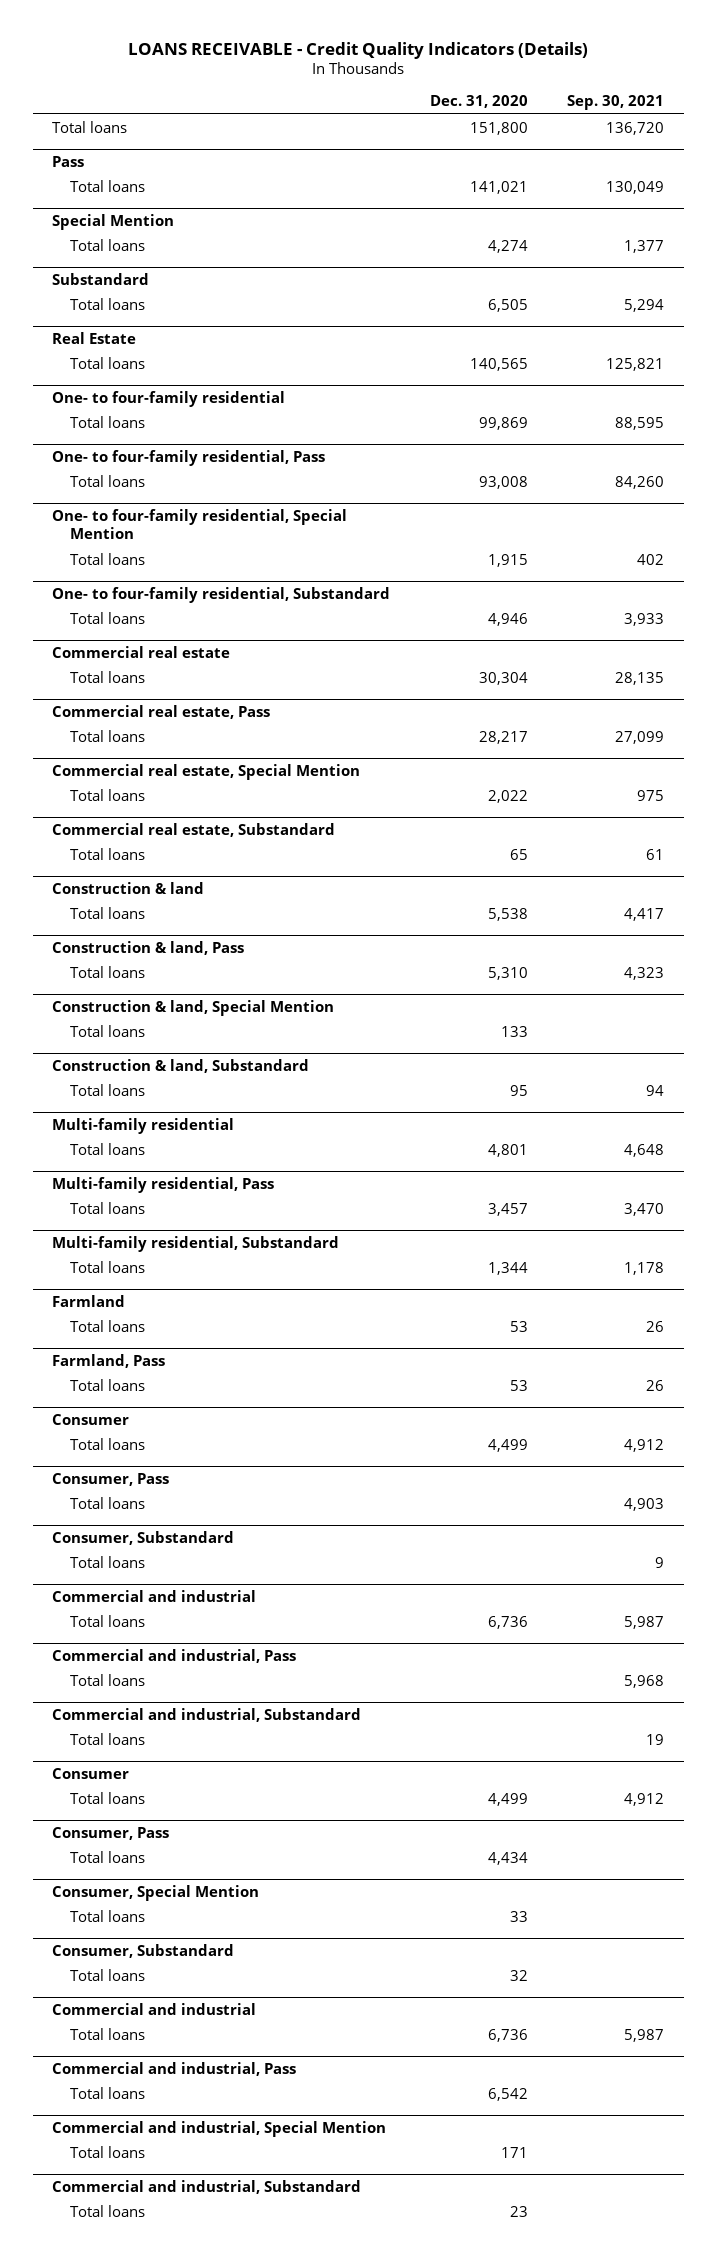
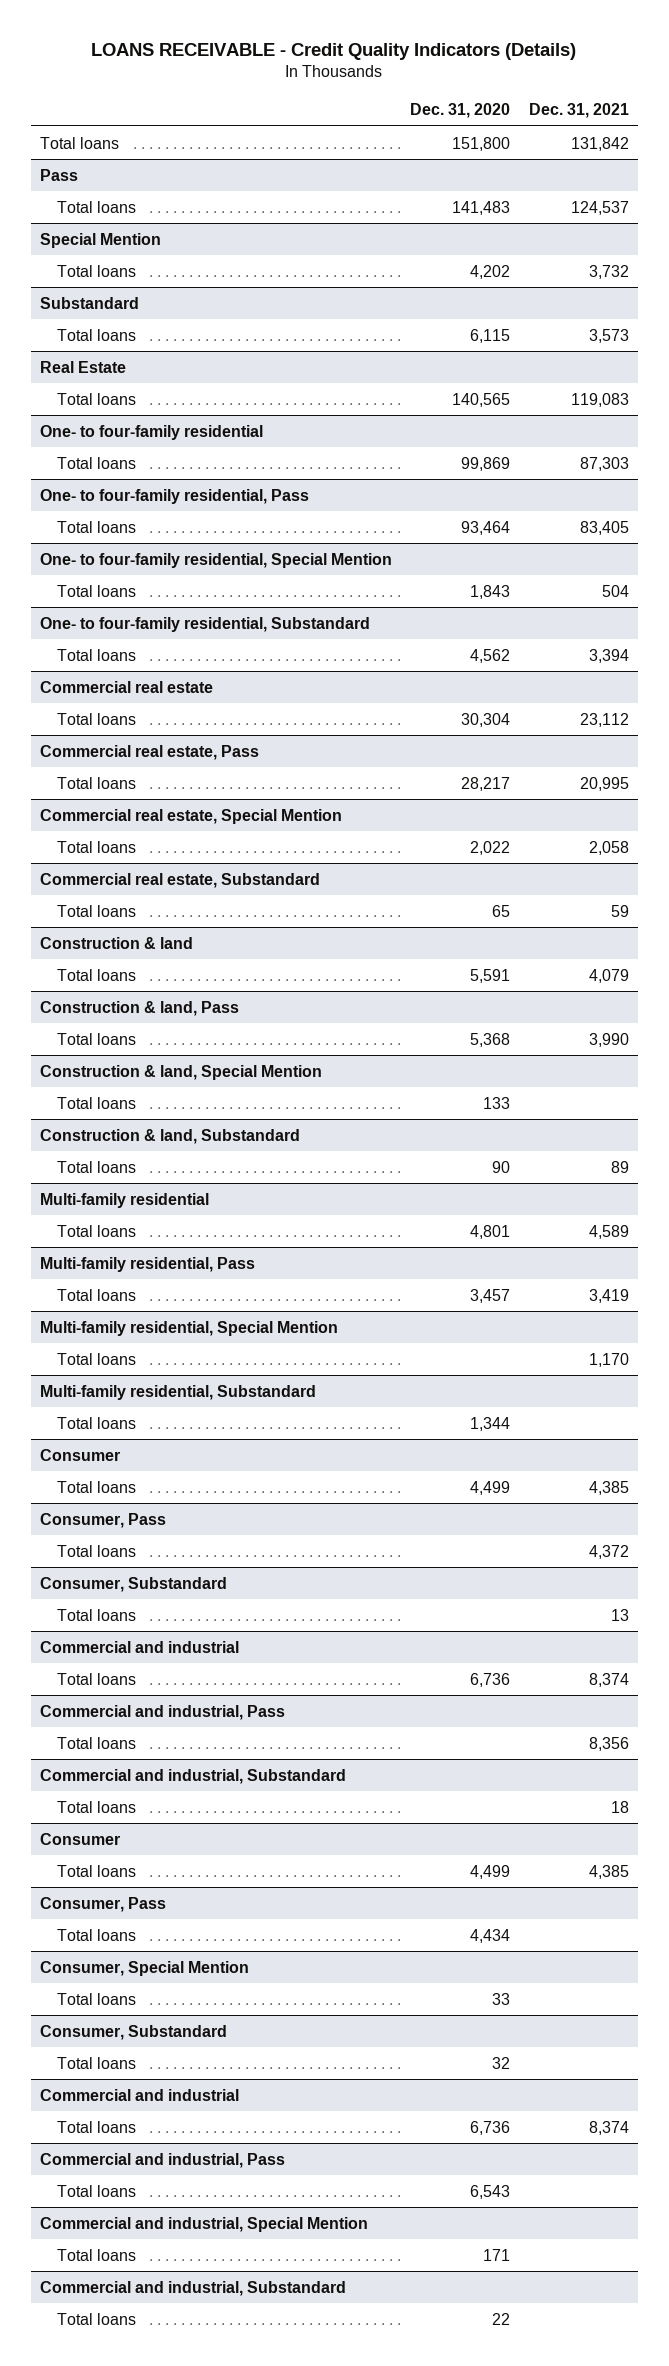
[567,95,665,111] Sep. 30, 2021 -> none
none -> [528,102,629,118] Dec. 31, 2021
[469,180,528,194] 141,021 -> [452,200,511,215] 141,483
[487,239,528,253] 4,274 -> [470,264,511,279] 4,202
[487,298,528,312] 6,505 -> [470,328,511,343] 6,115
[478,475,528,489] 93,008 -> [461,520,511,535] 93,464
[487,553,528,567] 1,915 -> [470,584,511,599] 1,843
[487,612,528,626] 4,946 -> [470,648,511,663] 4,562
[487,907,528,921] 5,538 -> [470,968,511,983] 5,591
[487,966,528,980] 5,310 -> [470,1032,511,1047] 5,368
[509,1084,528,1096] 95 -> [492,1160,511,1173] 90
none -> [40,1320,339,1336] Multi-family residential, Special Mention
none -> [56,1352,136,1365] Total loans
[52,1294,126,1307] Farmland -> none
[69,1319,145,1332] Total loans -> none
[52,1353,166,1368] Farmland, Pass -> none
[69,1378,145,1391] Total loans -> none
[487,2087,528,2101] 6,542 -> [470,2184,511,2199] 6,543
[509,2205,528,2217] 23 -> [492,2312,511,2325] 22

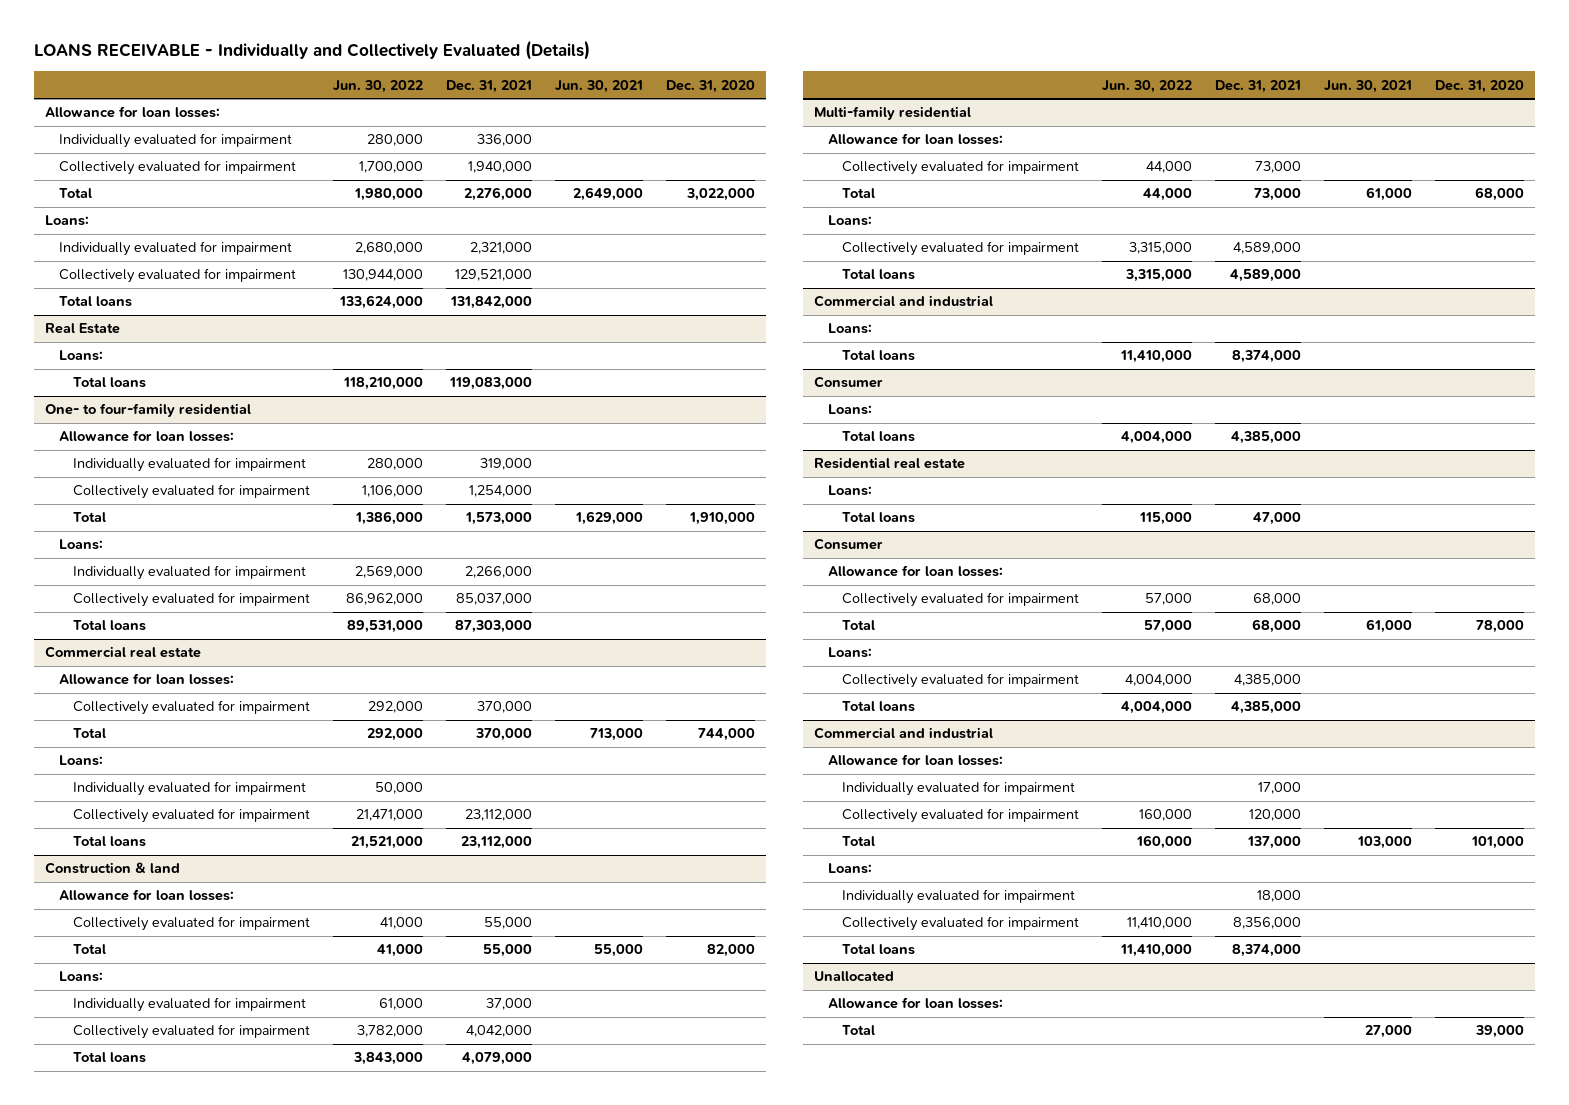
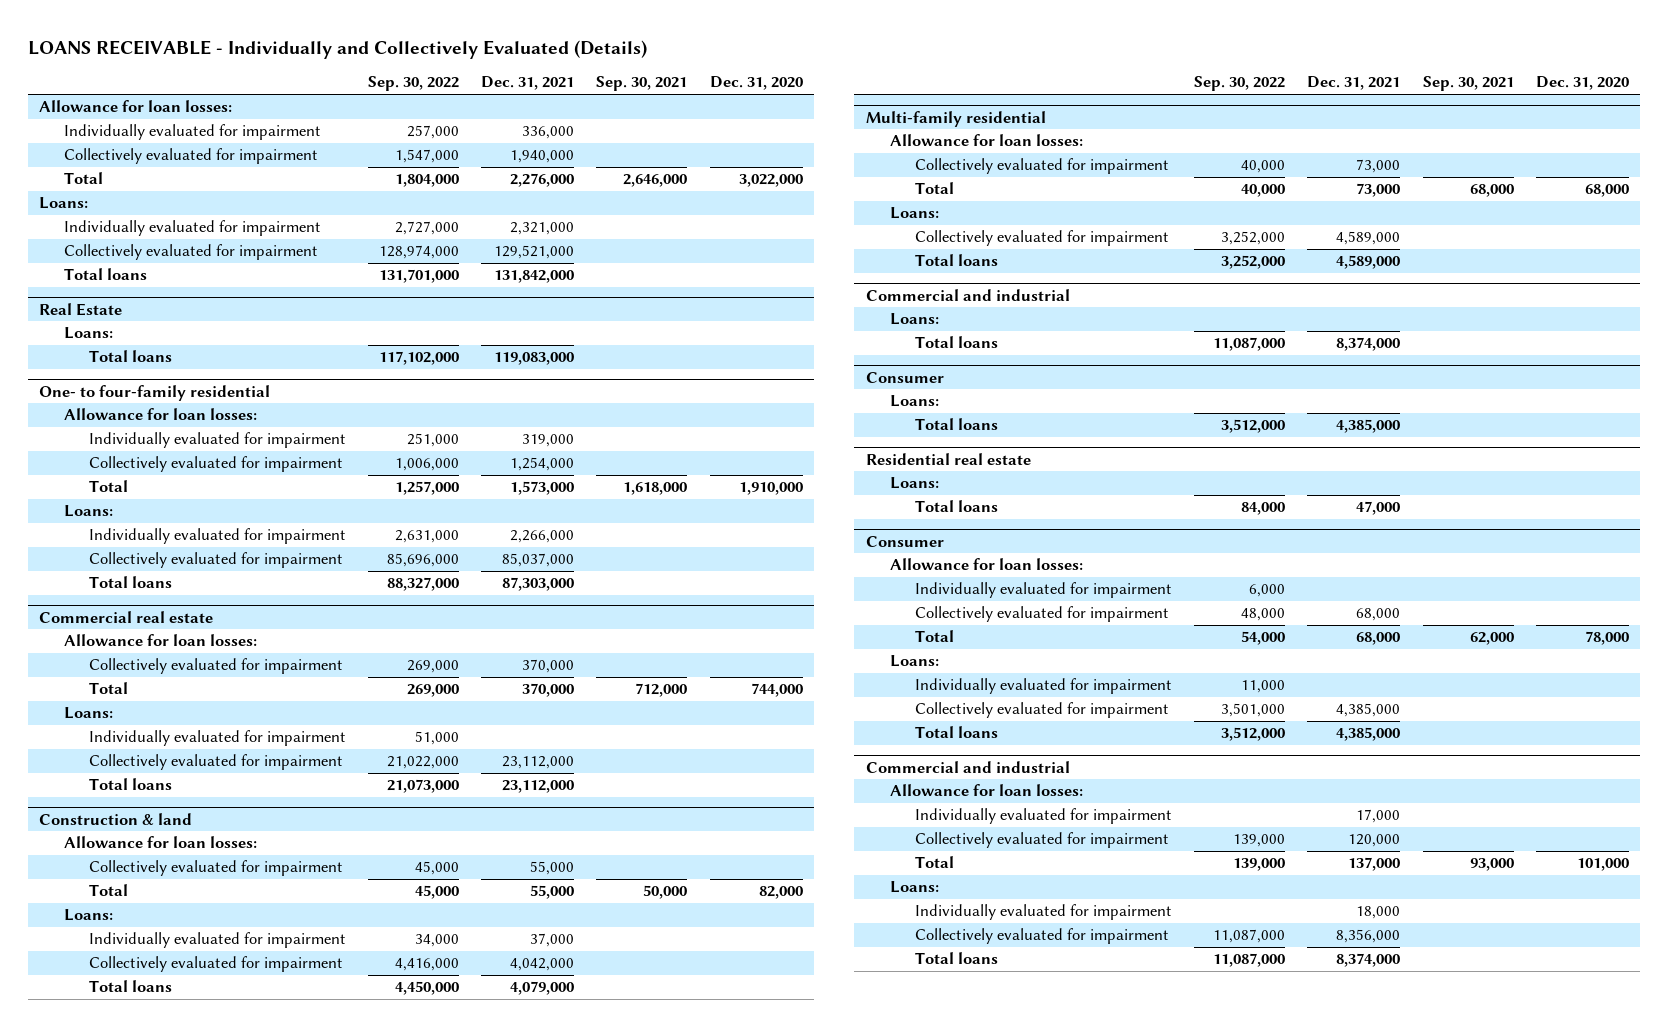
[332,79,423,93] Jun. 30, 2022 -> none
[554,79,643,93] Jun. 30, 2021 -> none
none -> [367,76,459,92] Sep. 30, 2022
none -> [596,76,688,92] Sep. 30, 2021
none -> [914,582,1172,599] Individually evaluated for impairment
none -> [914,678,1172,695] Individually evaluated for impairment
[814,971,895,983] Unallocated -> none
[828,997,1004,1010] Allowance for loan losses: -> none
[842,1025,876,1036] Total -> none

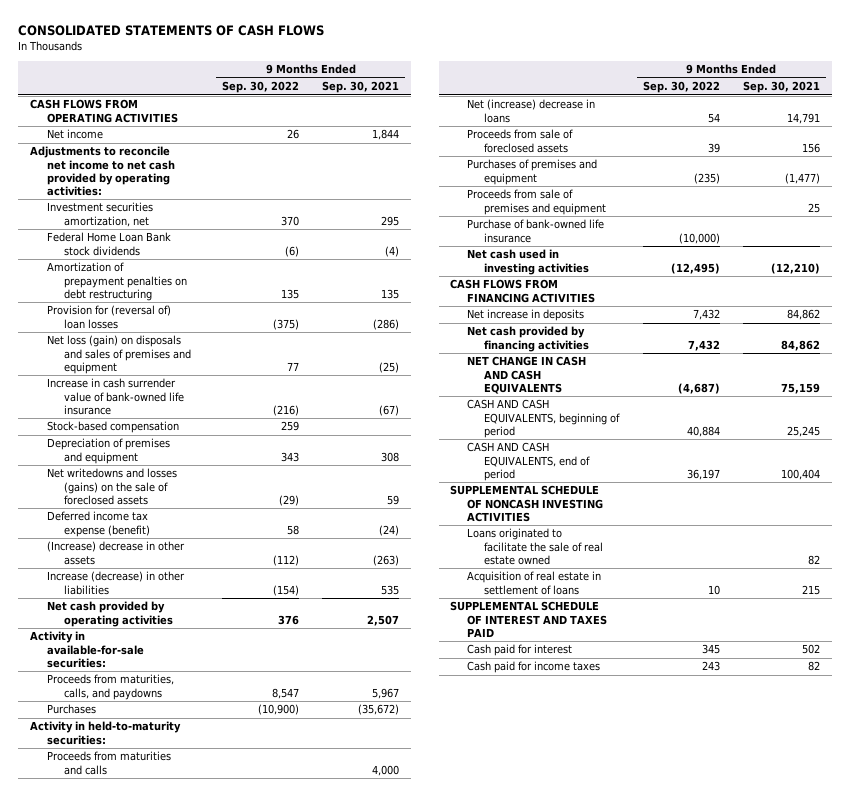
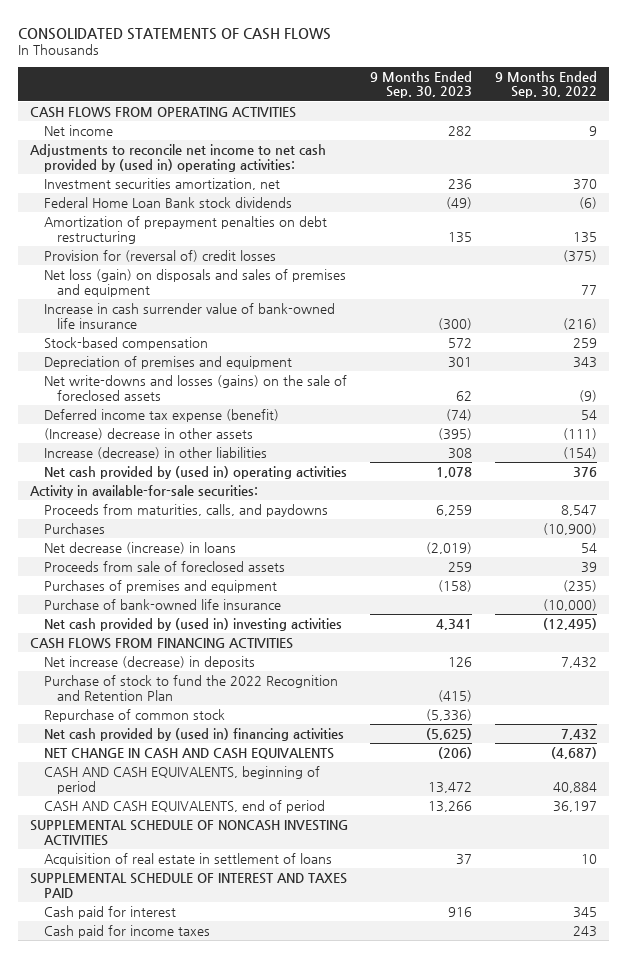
[322,81,400,94] Sep. 30, 2021 -> none
none -> [370,70,473,99] 9 Months Ended Sep. 30, 2023
[287,129,300,140] 26 -> [589,125,598,136] 9
[29,146,175,196] Adjustments to reconcile net income to net cash provided by operating activities: -> [29,143,326,172] Adjustments to reconcile net income to net cash provided by (used in) operating activities:
[46,305,171,329] Provision for (reversal of) loan losses -> [43,249,276,262] Provision for (reversal of) credit losses
[46,468,177,505] Net writedowns and losses (gains) on the sale of foreclosed assets -> [43,374,347,401] Net write-downs and losses (gains) on the sale of foreclosed assets
[279,494,300,506] (29) -> [579,389,598,402] (9)
[287,524,300,535] 58 -> [581,409,598,420] 54
[273,554,300,566] (112) -> [563,427,598,440] (111)
[46,601,173,627] Net cash provided by operating activities -> [43,465,347,479] Net cash provided by (used in) operating activities
[29,721,181,745] Activity in held-to-maturity securities: -> none
[46,751,171,775] Proceeds from maturities and calls -> none
[467,99,596,123] Net (increase) decrease in loans -> [43,541,236,554] Net decrease (increase) in loans
[467,189,607,215] Proceeds from sale of premises and equipment -> none
[467,249,590,275] Net cash used in investing activities -> [43,617,342,631] Net cash provided by (used in) investing activities
[467,309,585,322] Net increase in deposits -> [43,655,255,669] Net increase (decrease) in deposits
none -> [43,674,338,701] Purchase of stock to fund the 2022 Recognition and Retention Plan
none -> [43,708,225,722] Repurchase of common stock
[467,326,590,352] Net cash provided by financing activities -> [43,727,344,741] Net cash provided by (used in) financing activities
[467,528,604,565] Loans originated to facilitate the sale of real estate owned -> none

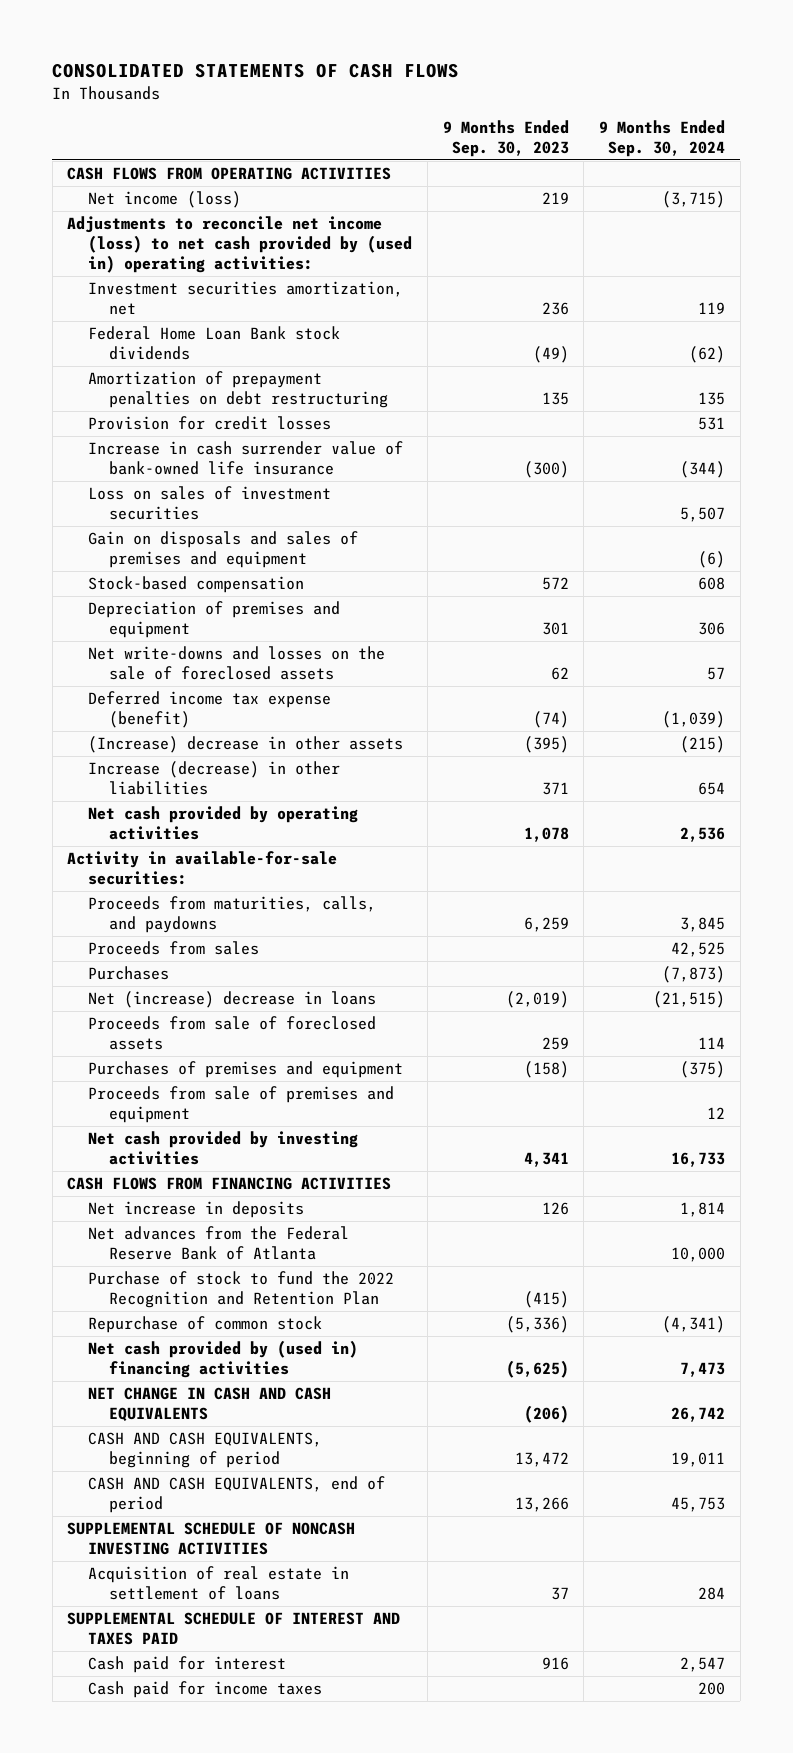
[495,70,598,99] 9 Months Ended Sep. 30, 2022 -> none
none -> [599,119,726,157] 9 Months Ended Sep. 30, 2024
[43,124,113,136] Net income -> [88,191,242,209] Net income (loss)
[448,125,473,136] 282 -> [541,192,569,205] 219
[29,143,326,172] Adjustments to reconcile net income to net cash provided by (used in) operating activities: -> [67,216,413,274] Adjustments to reconcile net income (loss) to net cash provided by (used in) operating activities:
[43,268,346,297] Net loss (gain) on disposals and sales of premises and equipment -> none
[43,249,276,262] Provision for (reversal of) credit losses -> [88,416,332,431] Provision for credit losses
none -> [88,486,332,521] Loss on sales of investment securities
none -> [88,531,359,569] Gain on disposals and sales of premises and equipment
[43,374,347,401] Net write-downs and losses (gains) on the sale of foreclosed assets -> [88,646,386,681] Net write-downs and losses on the sale of foreclosed assets
[448,447,473,459] 308 -> [541,782,569,796] 371
[43,465,347,479] Net cash provided by (used in) operating activities -> [88,806,359,841] Net cash provided by operating activities
none -> [88,941,260,956] Proceeds from sales
[43,541,236,554] Net decrease (increase) in loans -> [88,991,377,1009] Net (increase) decrease in loans
[43,598,281,610] Purchase of bank-owned life insurance -> none
none -> [88,1086,395,1124] Proceeds from sale of premises and equipment
[43,617,342,631] Net cash provided by (used in) investing activities -> [88,1131,359,1166] Net cash provided by investing activities
[43,655,255,669] Net increase (decrease) in deposits -> [88,1201,305,1219] Net increase in deposits
none -> [88,1226,350,1261] Net advances from the Federal Reserve Bank of Atlanta

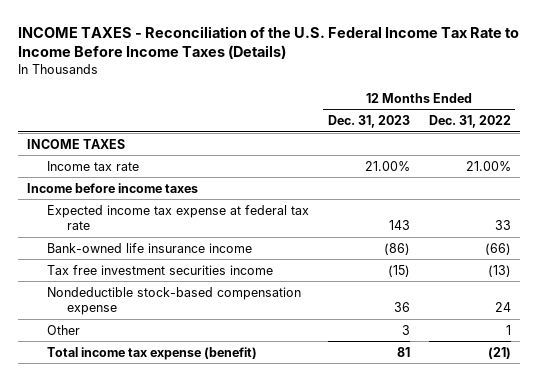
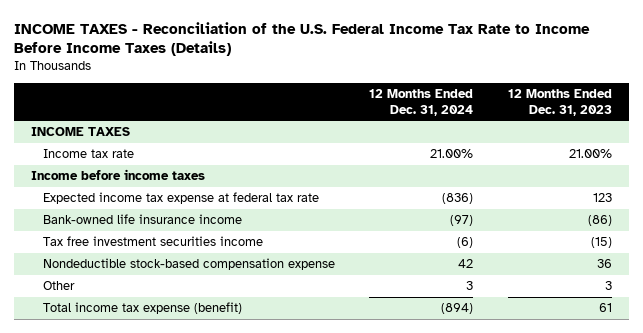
[428,115,511,129] Dec. 31, 2022 -> none
none -> [369,89,474,116] 12 Months Ended Dec. 31, 2024
[388,219,410,230] 143 -> [592,193,612,203] 123
[396,346,410,357] 81 -> [598,303,612,313] 61

